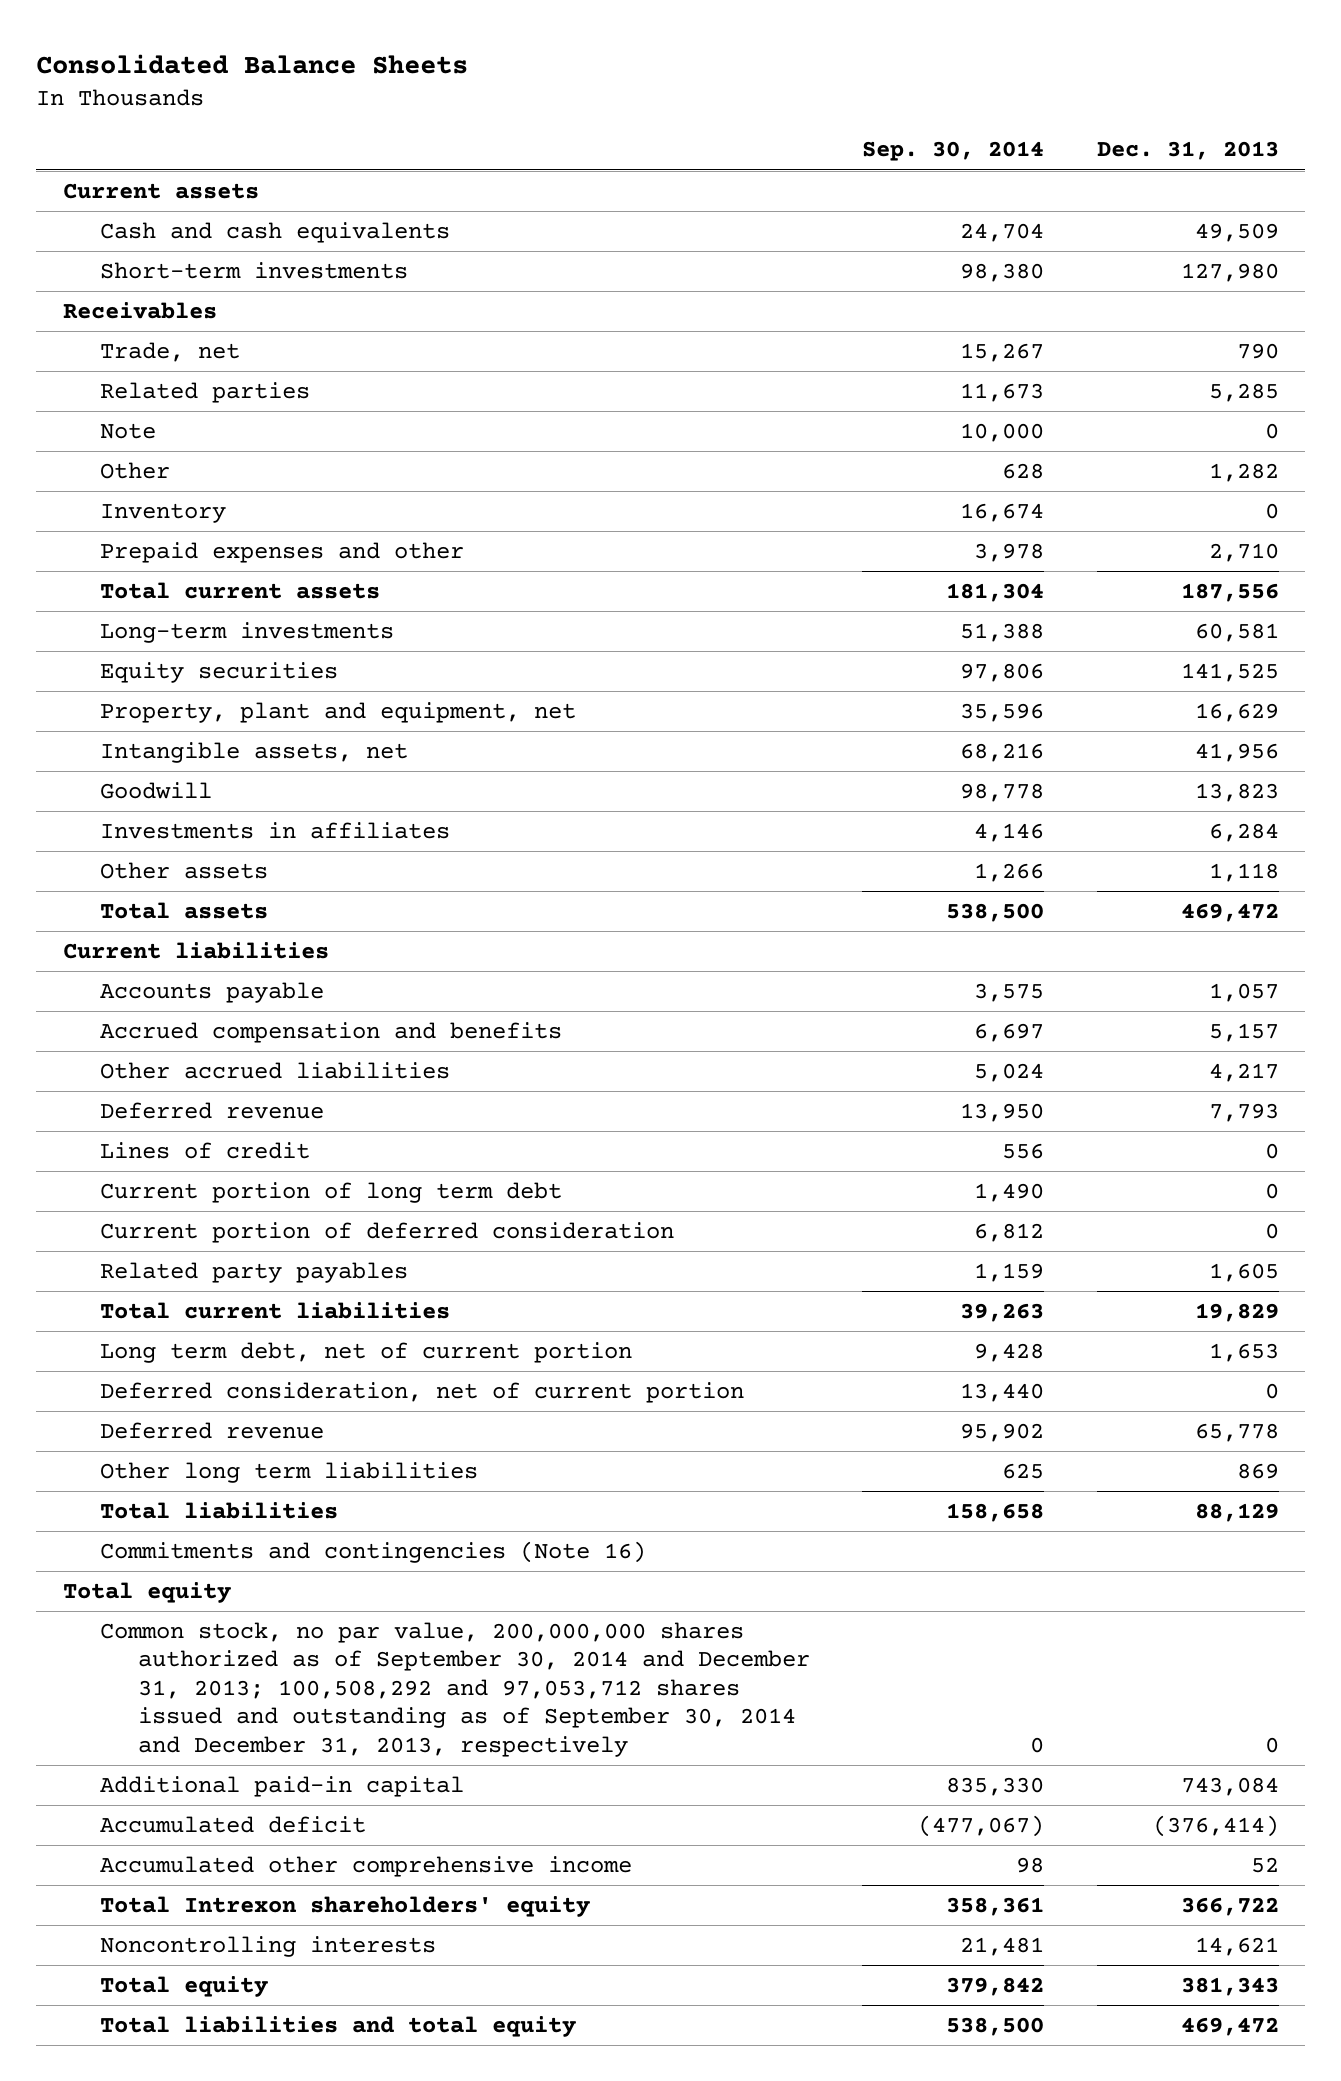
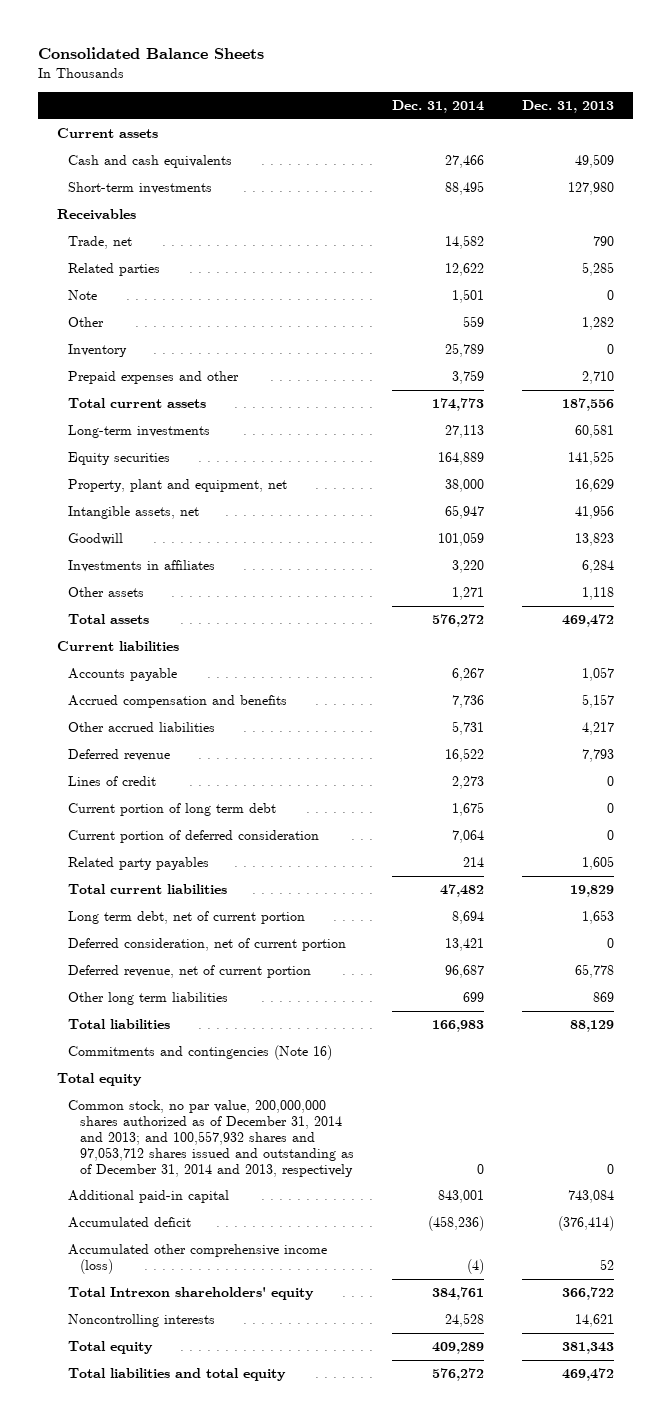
[862,141,1045,162] Sep. 30, 2014 -> none
none -> [392,100,485,114] Dec. 31, 2014
[100,1422,325,1440] Deferred revenue -> [68,965,312,979] Deferred revenue, net of current portion
[100,1622,810,1757] Common stock, no par value, 200,000,000 shares authorized as of September 30, 2014 and December 31, 2013; 100,508,292 and 97,053,712 shares issued and outstanding as of September 30, 2014 and December 31, 2013, respectively -> [68,1100,354,1177] Common stock, no par value, 200,000,000 shares authorized as of December 31, 2014 and 2013; and 100,557,932 shares and 97,053,712 shares issued and outstanding as of December 31, 2014 and 2013, respectively
[100,1856,633,1878] Accumulated other comprehensive income -> [68,1244,328,1275] Accumulated other comprehensive income (loss)

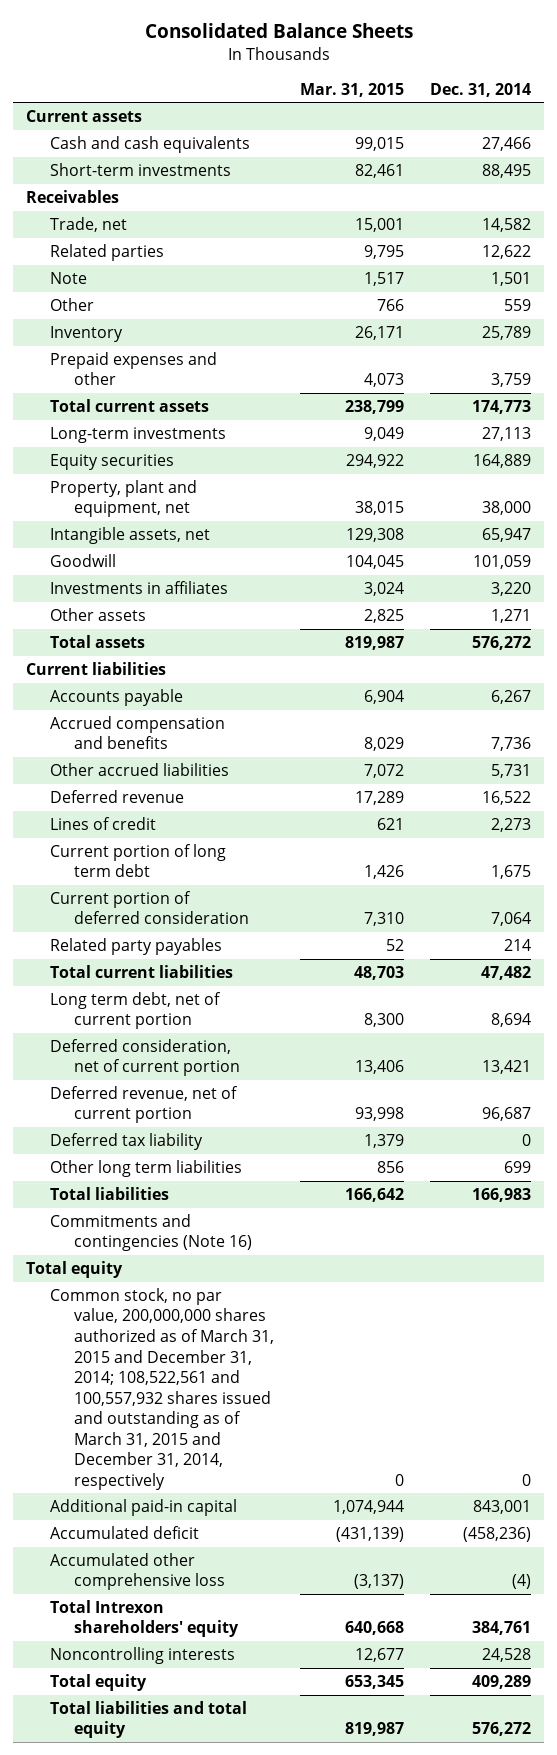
[522,100,615,114] Dec. 31, 2013 -> none
none -> [300,82,405,97] Mar. 31, 2015
none -> [50,1132,204,1150] Deferred tax liability
[68,1100,354,1177] Common stock, no par value, 200,000,000 shares authorized as of December 31, 2014 and 2013; and 100,557,932 shares and 97,053,712 shares issued and outstanding as of December 31, 2014 and 2013, respectively -> [50,1287,275,1490] Common stock, no par value, 200,000,000 shares authorized as of March 31, 2015 and December 31, 2014; 108,522,561 and 100,557,932 shares issued and outstanding as of March 31, 2015 and December 31, 2014, respectively
[68,1244,328,1275] Accumulated other comprehensive income (loss) -> [50,1552,226,1591] Accumulated other comprehensive loss

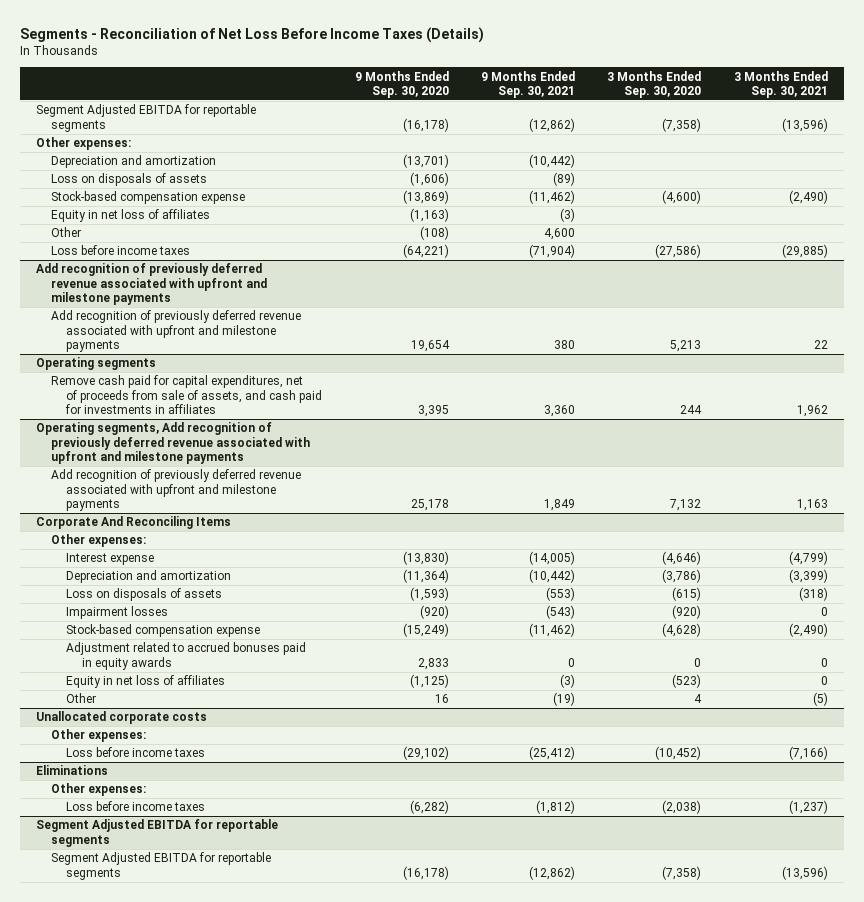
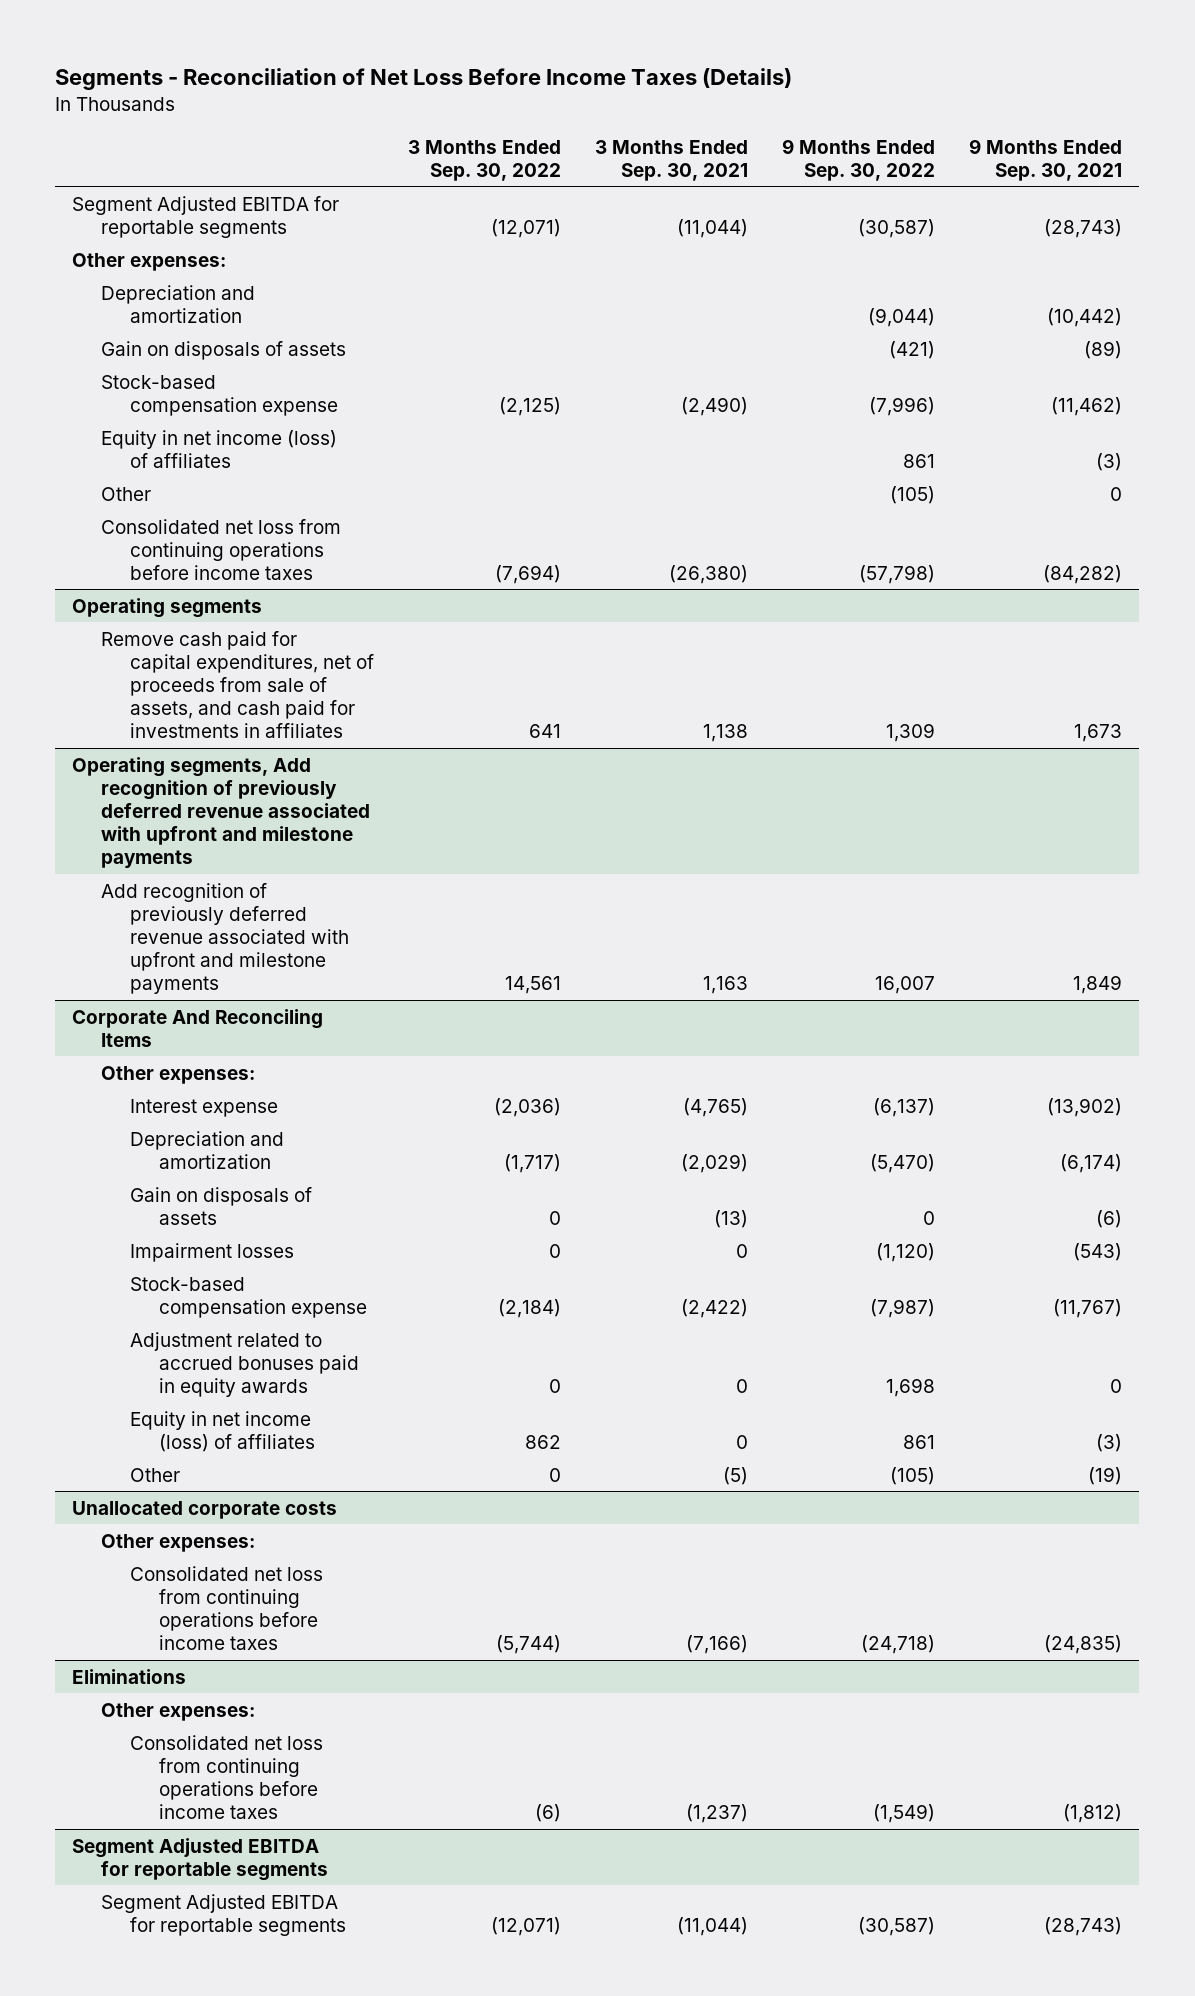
[354,70,449,99] 9 Months Ended Sep. 30, 2020 -> none
[607,70,702,99] 3 Months Ended Sep. 30, 2020 -> none
none -> [408,139,562,181] 3 Months Ended Sep. 30, 2022
none -> [782,138,936,181] 9 Months Ended Sep. 30, 2022
[528,117,575,132] (12,862) -> [1044,218,1123,238] (28,743)
[781,117,828,132] (13,596) -> [677,218,749,238] (11,044)
[51,173,208,187] Loss on disposals of assets -> [101,340,347,360] Gain on disposals of assets
[36,263,268,306] Add recognition of previously deferred revenue associated with upfront and milestone payments -> none
[51,310,302,353] Add recognition of previously deferred revenue associated with upfront and milestone payments -> none
[51,209,211,223] Equity in net loss of affiliates -> [101,429,338,468] Equity in net income (loss) of affiliates
[543,228,575,241] 4,600 -> [1110,486,1123,501] 0
[51,245,191,256] Loss before income taxes -> [101,518,342,580] Consolidated net loss from continuing operations before income taxes
[528,244,575,259] (71,904) -> [1043,564,1123,584] (84,282)
[781,244,828,259] (29,885) -> [669,564,749,584] (26,380)
[543,405,575,418] 3,360 -> [1074,724,1123,743] 1,673
[796,405,828,418] 1,962 -> [703,724,749,743] 1,138
[528,551,575,566] (14,005) -> [1047,1097,1123,1117] (13,902)
[788,551,828,566] (4,799) -> [683,1097,749,1117] (4,765)
[528,569,575,584] (10,442) -> [1060,1153,1123,1173] (6,174)
[788,569,828,584] (3,399) -> [681,1153,749,1173] (2,029)
[66,588,223,602] Loss on disposals of assets -> [130,1186,313,1225] Gain on disposals of assets
[545,587,575,602] (553) -> [1096,1209,1123,1228] (6)
[798,587,828,602] (318) -> [714,1209,749,1228] (13)
[528,623,575,638] (11,462) -> [1053,1298,1123,1318] (11,767)
[788,623,828,638] (2,490) -> [681,1298,749,1318] (2,422)
[66,675,226,689] Equity in net loss of affiliates -> [130,1410,316,1452] Equity in net income (loss) of affiliates
[66,747,206,758] Loss before income taxes -> [130,1565,324,1650] Consolidated net loss from continuing operations before income taxes
[528,746,575,761] (25,412) -> [1044,1634,1123,1654] (24,835)
[66,801,206,812] Loss before income taxes -> [130,1734,324,1819] Consolidated net loss from continuing operations before income taxes
[528,865,575,880] (12,862) -> [1044,1916,1123,1936] (28,743)
[781,865,828,880] (13,596) -> [677,1916,749,1936] (11,044)

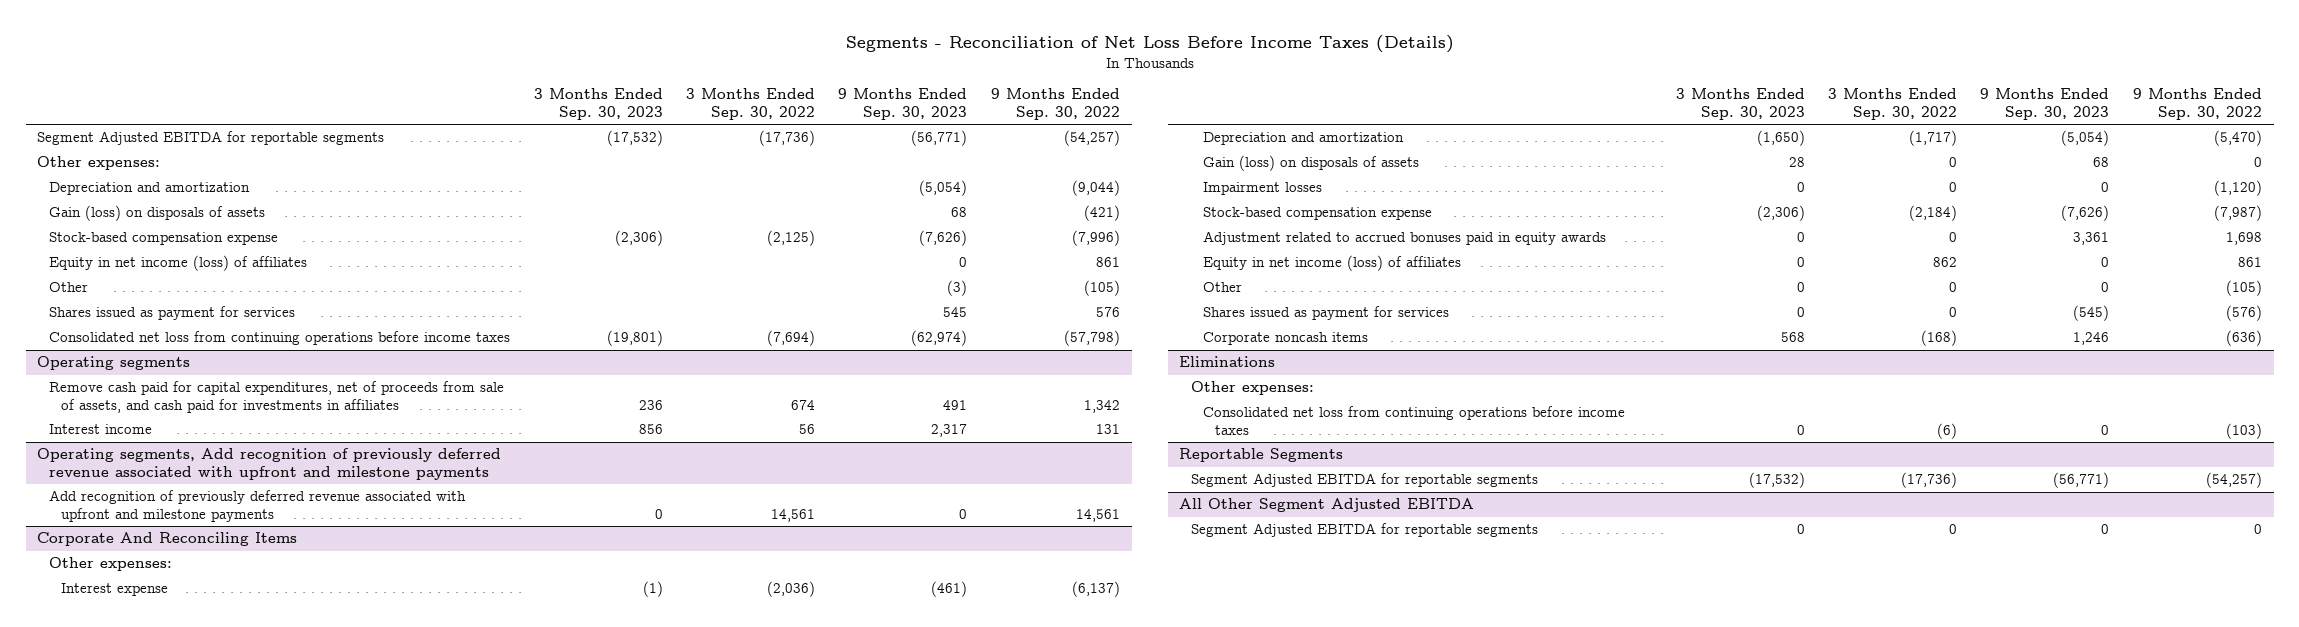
[595,139,749,181] 3 Months Ended Sep. 30, 2021 -> none
[969,138,1123,181] 9 Months Ended Sep. 30, 2021 -> none
none -> [533,88,663,120] 3 Months Ended Sep. 30, 2023
none -> [838,88,968,120] 9 Months Ended Sep. 30, 2023
[491,218,562,238] (12,071) -> [759,130,816,147] (17,736)
[858,218,936,238] (30,587) -> [1063,130,1120,147] (54,257)
[101,340,347,360] Gain on disposals of assets -> [49,205,266,222] Gain (loss) on disposals of assets
none -> [49,306,296,321] Shares issued as payment for services
[529,724,562,739] 641 -> [791,399,816,410] 674
[886,723,936,743] 1,309 -> [1083,399,1120,413] 1,342
none -> [49,424,153,435] Interest income
[875,976,936,995] 16,007 -> [1075,508,1120,522] 14,561
[130,1186,313,1225] Gain on disposals of assets -> [1202,155,1419,172] Gain (loss) on disposals of assets
[72,1500,338,1519] Unallocated corporate costs -> none
[101,1533,256,1552] Other expenses: -> none
[130,1565,324,1650] Consolidated net loss from continuing operations before income taxes -> none
none -> [1202,306,1449,321] Shares issued as payment for services
none -> [1202,332,1368,346] Corporate noncash items
[873,1803,936,1823] (1,549) -> [2225,422,2262,439] (103)
[72,1837,329,1881] Segment Adjusted EBITDA for reportable segments -> [1179,448,1344,463] Reportable Segments
[491,1916,562,1936] (12,071) -> [1900,472,1957,489] (17,736)
[858,1916,936,1936] (30,587) -> [2205,472,2262,489] (54,257)
none -> [1179,498,1475,513] All Other Segment Adjusted EBITDA
none -> [1191,523,1539,538] Segment Adjusted EBITDA for reportable segments

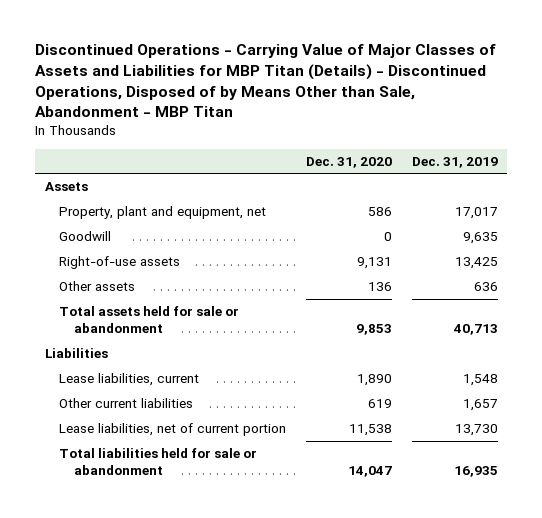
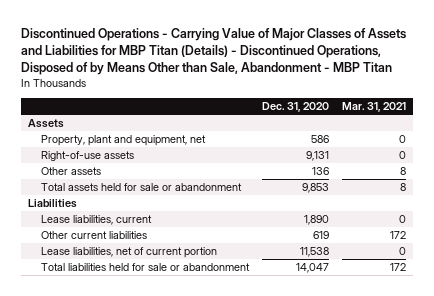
[411,156,498,168] Dec. 31, 2019 -> none
none -> [342,102,407,113] Mar. 31, 2021
[59,231,112,242] Goodwill -> none

